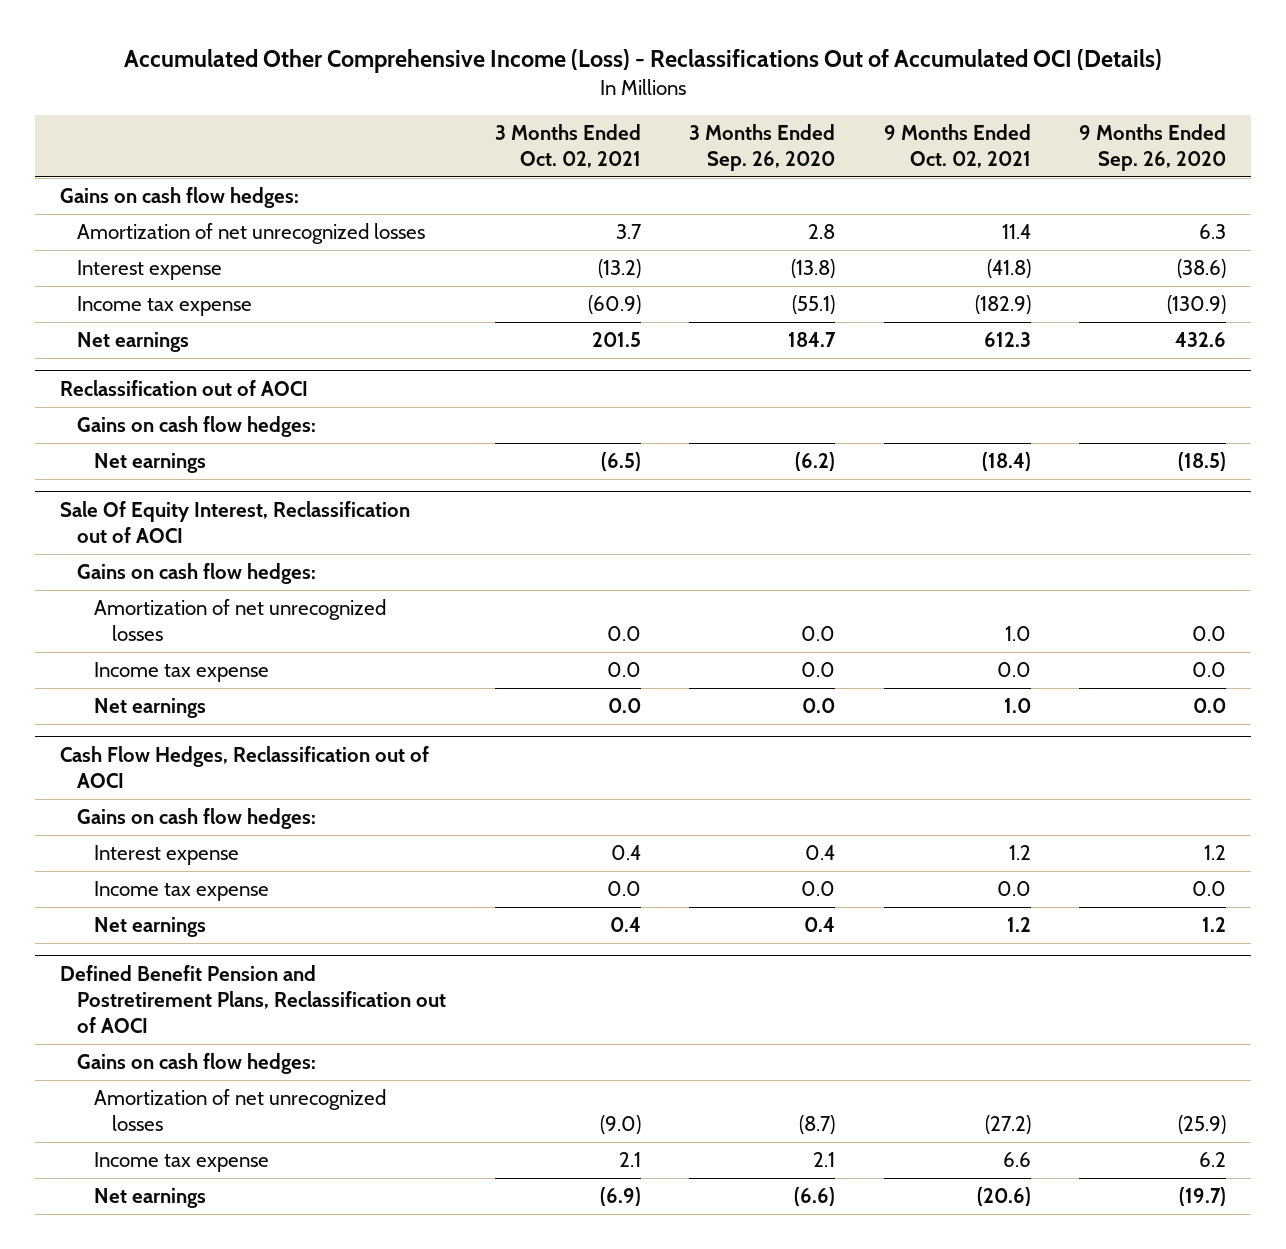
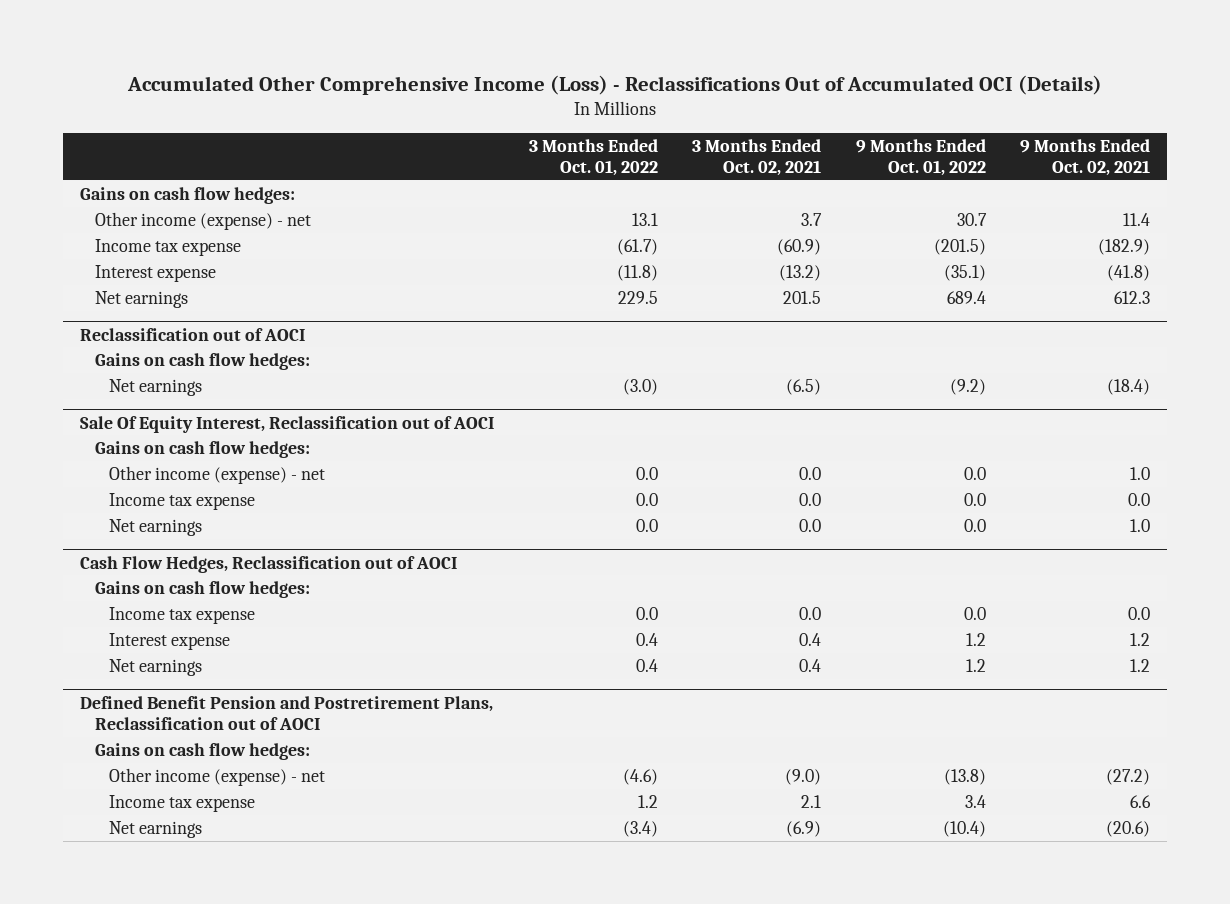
[689,124,836,172] 3 Months Ended Sep. 26, 2020 -> none
[1079,124,1227,172] 9 Months Ended Sep. 26, 2020 -> none
none -> [528,138,658,176] 3 Months Ended Oct. 01, 2022
none -> [855,138,986,176] 9 Months Ended Oct. 01, 2022
[77,222,426,244] Amortization of net unrecognized losses -> [94,211,311,230] Other income (expense) - net
[77,259,223,280] Interest expense -> [94,264,216,282] Interest expense
[94,598,387,641] Amortization of net unrecognized losses -> [109,465,326,484] Other income (expense) - net
[94,844,240,865] Interest expense -> [109,632,231,650] Interest expense
[94,1088,387,1131] Amortization of net unrecognized losses -> [109,767,326,786] Other income (expense) - net

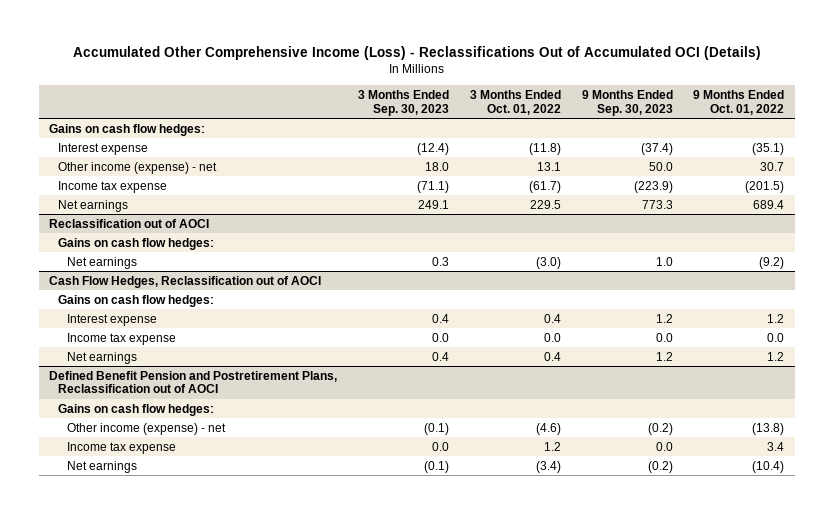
[692,138,822,176] 3 Months Ended Oct. 02, 2021 -> none
[1020,138,1151,176] 9 Months Ended Oct. 02, 2021 -> none
none -> [358,89,450,116] 3 Months Ended Sep. 30, 2023
none -> [581,89,673,116] 9 Months Ended Sep. 30, 2023
[94,264,216,282] Interest expense -> [58,142,149,155] Interest expense
[79,415,494,433] Sale Of Equity Interest, Reclassification out of AOCI -> none
[94,440,310,458] Gains on cash flow hedges: -> none
[109,465,326,484] Other income (expense) - net -> none
[109,492,256,510] Income tax expense -> none
[109,518,203,536] Net earnings -> none
[109,606,256,624] Income tax expense -> [67,332,177,345] Income tax expense

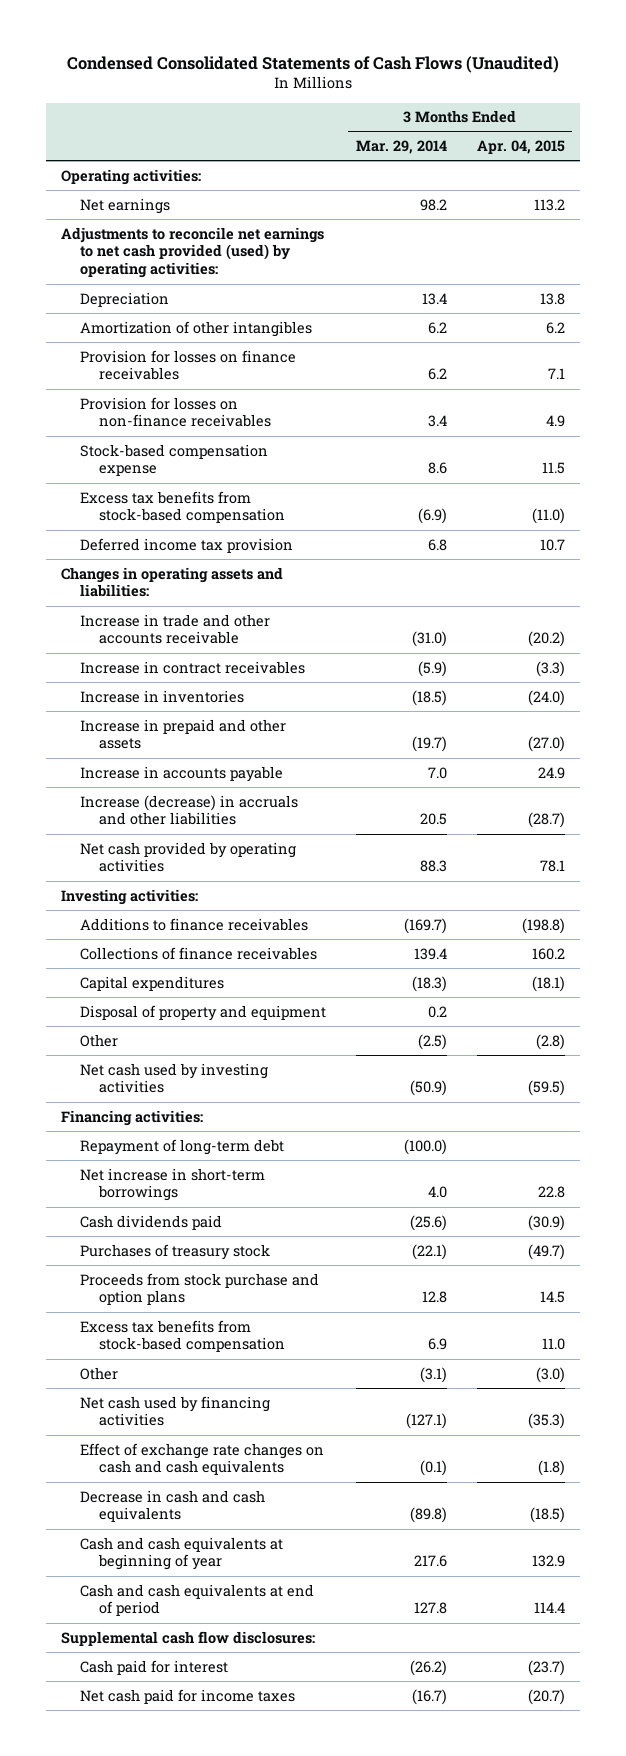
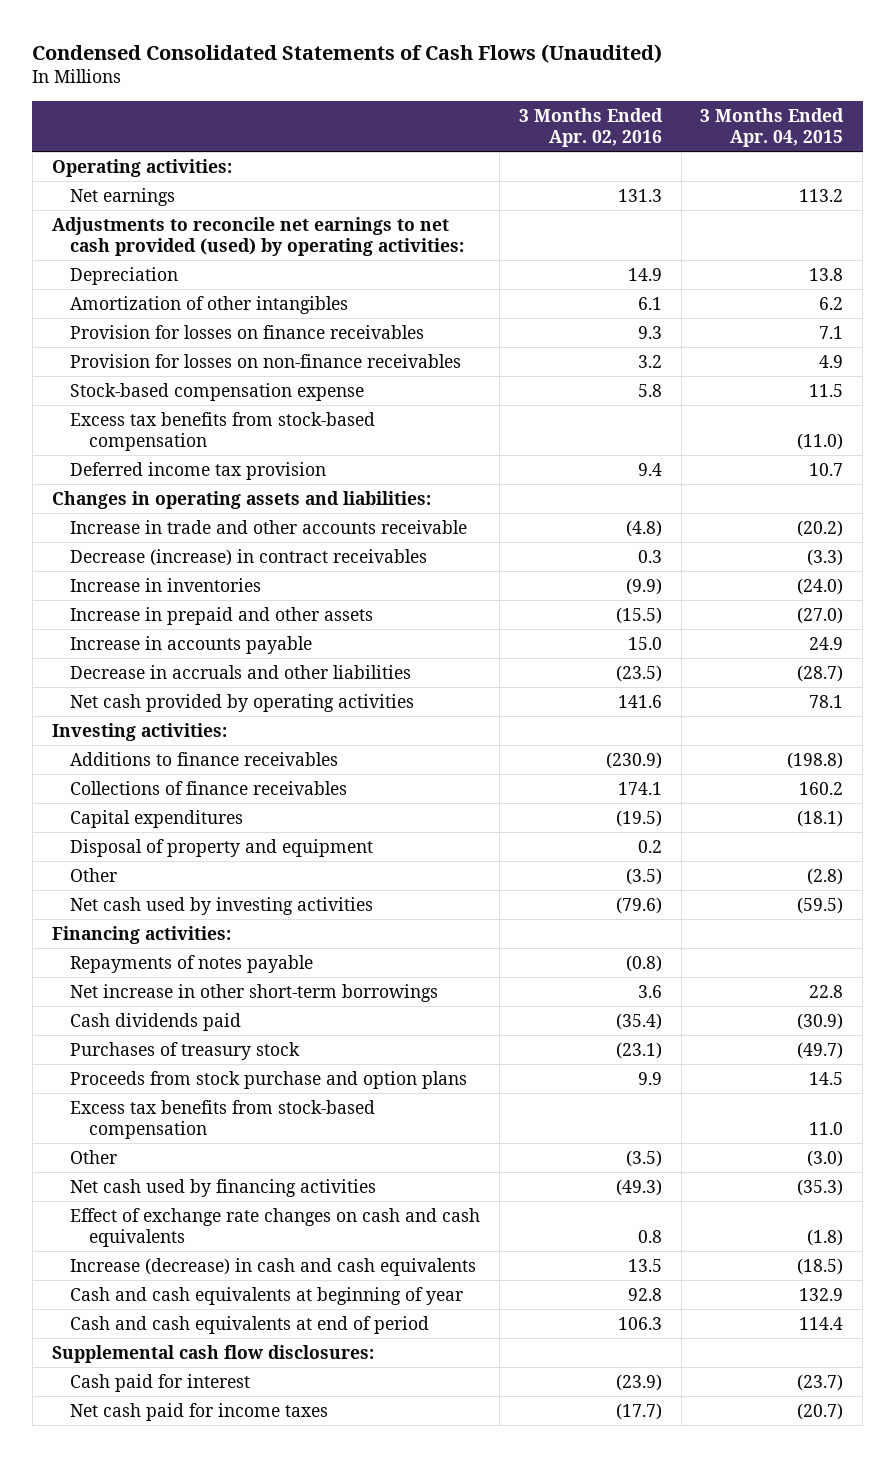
[355,139,447,154] Mar. 29, 2014 -> none
none -> [518,107,663,147] 3 Months Ended Apr. 02, 2016
[79,660,305,674] Increase in contract receivables -> [70,548,428,566] Decrease (increase) in contract receivables
[79,794,298,826] Increase (decrease) in accruals and other liabilities -> [70,664,412,679] Decrease in accruals and other liabilities
[79,1138,284,1155] Repayment of long-term debt -> none
none -> [70,954,314,973] Repayments of notes payable
[79,1167,265,1202] Net increase in short-term borrowings -> [70,983,439,1002] Net increase in other short-term borrowings
[79,1489,265,1523] Decrease in cash and cash equivalents -> [70,1257,477,1276] Increase (decrease) in cash and cash equivalents

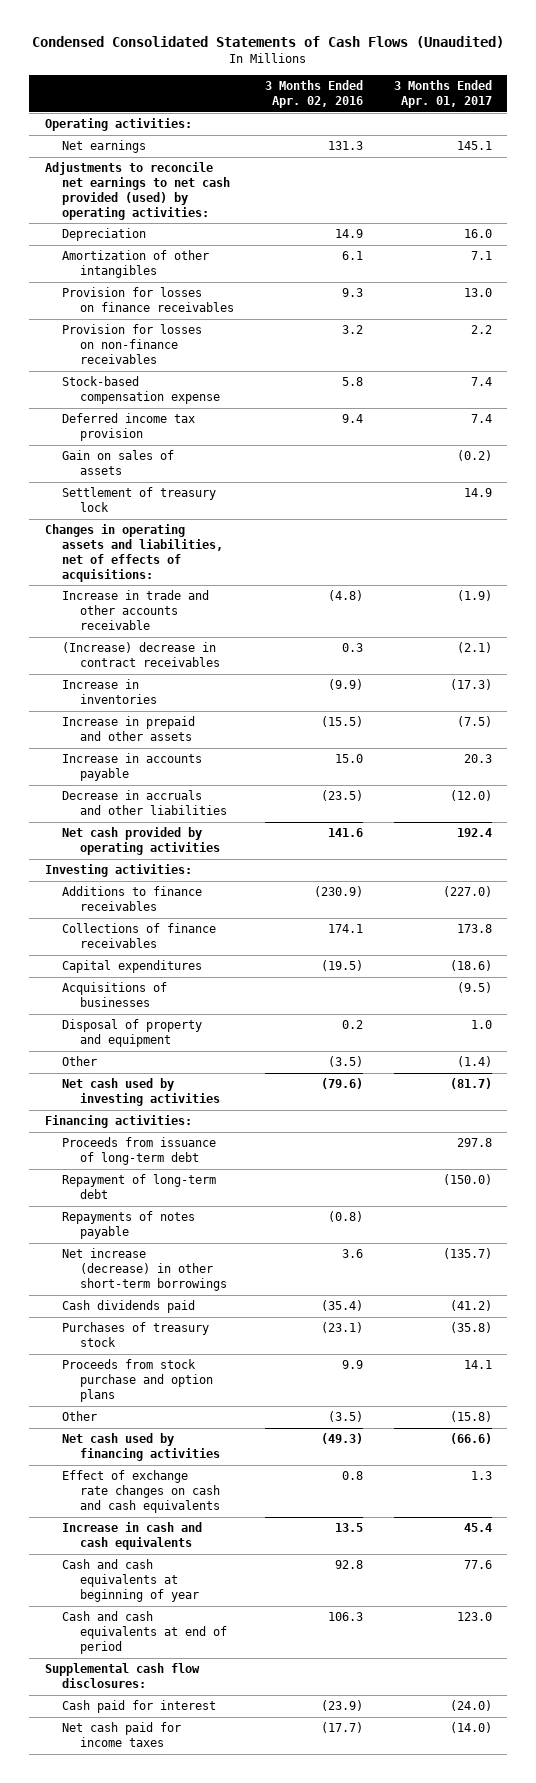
[700,107,845,147] 3 Months Ended Apr. 04, 2015 -> none
none -> [393,80,492,108] 3 Months Ended Apr. 01, 2017
[70,411,376,452] Excess tax benefits from stock-based compensation -> none
none -> [62,450,175,476] Gain on sales of assets
none -> [62,487,217,513] Settlement of treasury lock
[51,490,431,509] Changes in operating assets and liabilities: -> [44,524,224,582] Changes in operating assets and liabilities, net of effects of acquisitions:
[70,548,428,566] Decrease (increase) in contract receivables -> [62,642,221,668] (Increase) decrease in contract receivables
none -> [62,982,168,1008] Acquisitions of businesses
none -> [62,1137,217,1166] Proceeds from issuance of long-term debt
none -> [62,1174,217,1200] Repayment of long-term debt
[70,983,439,1002] Net increase in other short-term borrowings -> [62,1248,228,1291] Net increase (decrease) in other short-term borrowings
[70,1099,376,1140] Excess tax benefits from stock-based compensation -> none
[70,1257,477,1276] Increase (decrease) in cash and cash equivalents -> [62,1522,203,1551] Increase in cash and cash equivalents

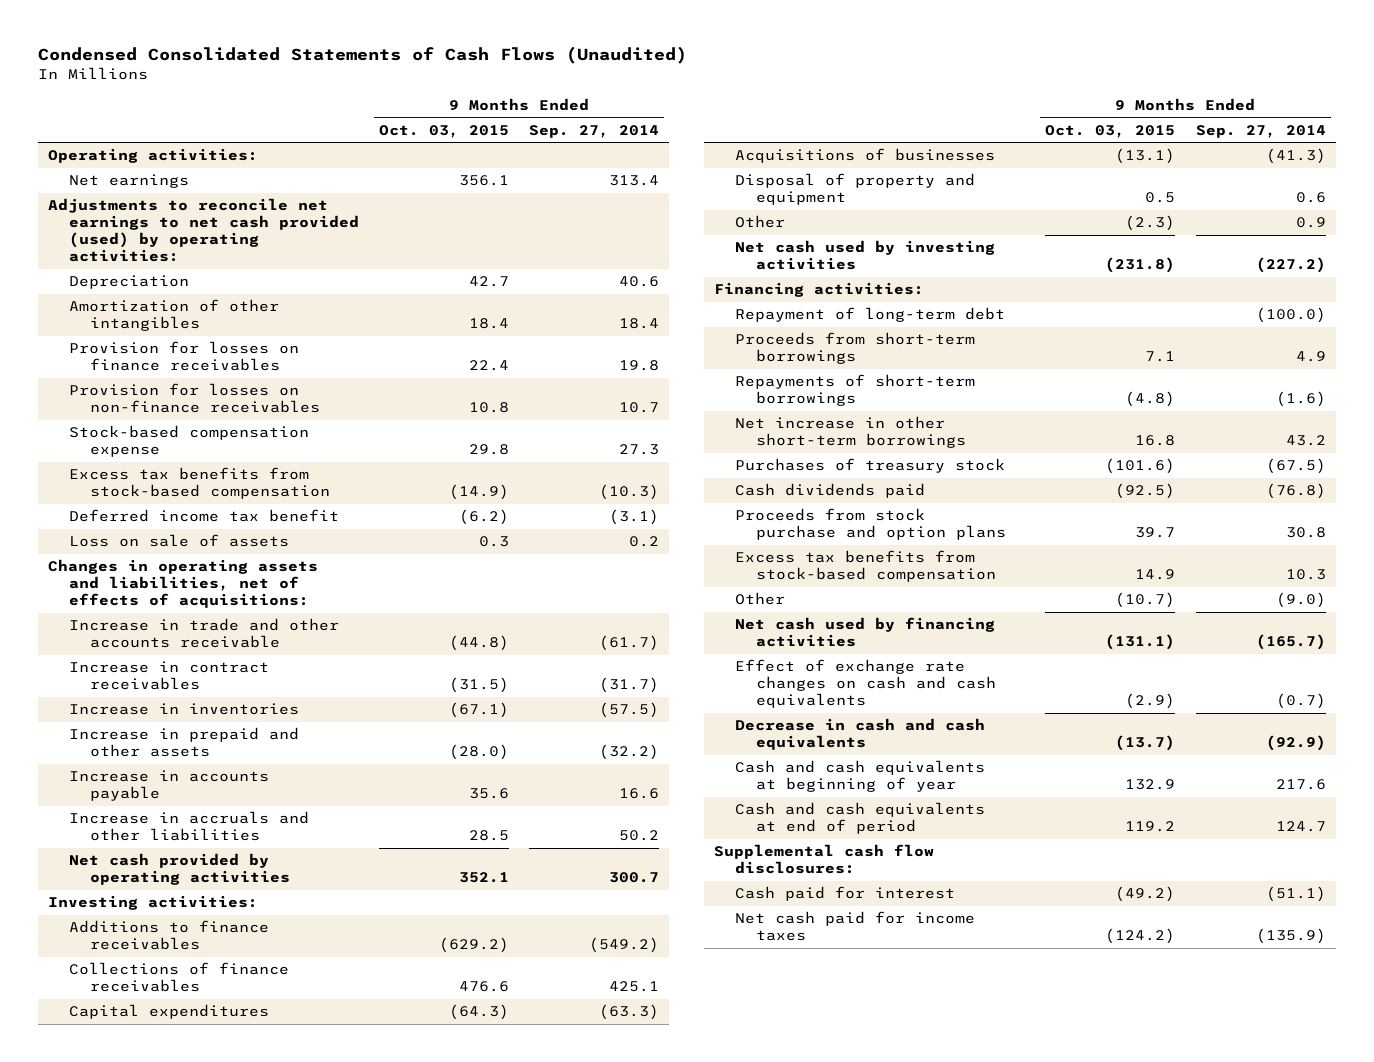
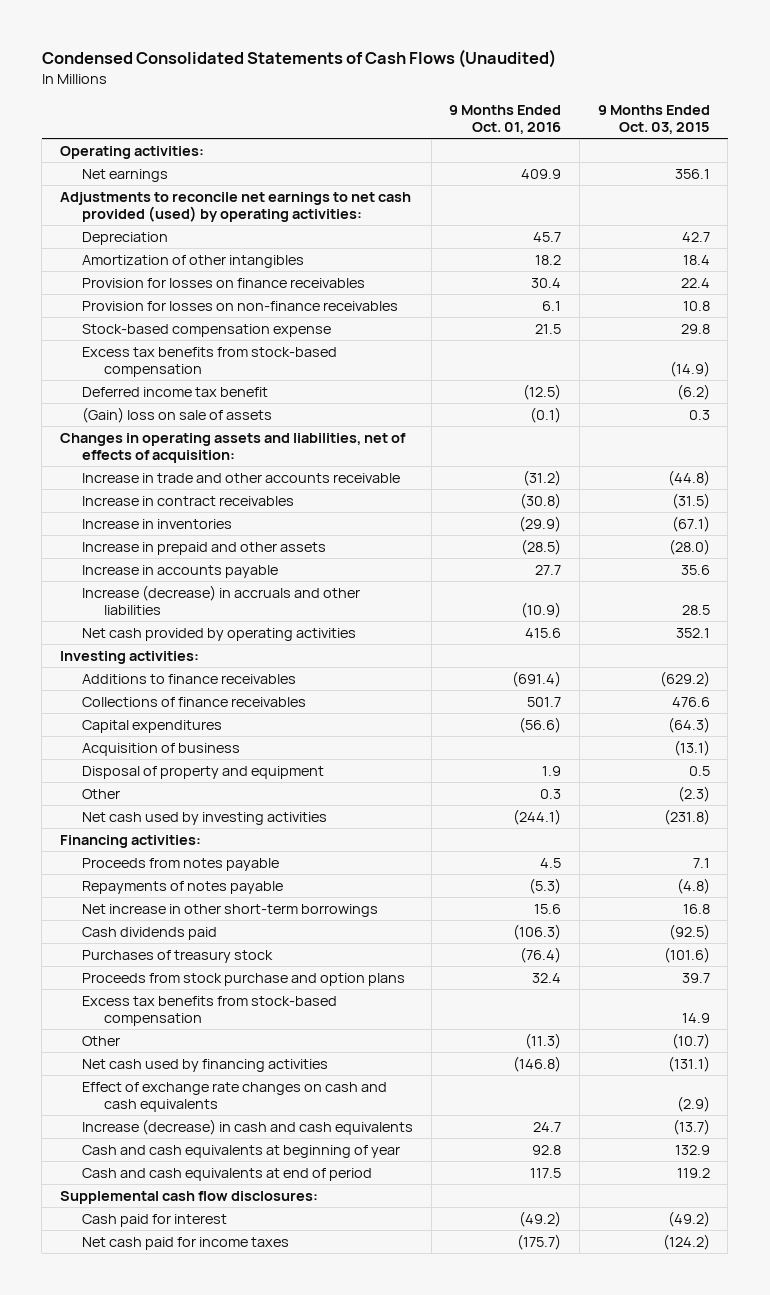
[529,124,660,138] Sep. 27, 2014 -> none
none -> [449,104,562,135] 9 Months Ended Oct. 01, 2016
[69,534,290,548] Loss on sale of assets -> [82,406,273,423] (Gain) loss on sale of assets
[48,559,319,609] Changes in operating assets and liabilities, net of effects of acquisitions: -> [60,432,407,464] Changes in operating assets and liabilities, net of effects of acquisition:
[69,811,310,842] Increase in accruals and other liabilities -> [82,584,361,616] Increase (decrease) in accruals and other liabilities
[735,148,996,164] Acquisitions of businesses -> [82,742,241,756] Acquisition of business
[735,307,1006,323] Repayment of long-term debt -> none
[735,332,976,365] Proceeds from short-term borrowings -> none
[735,374,976,407] Repayments of short-term borrowings -> none
none -> [82,857,280,871] Proceeds from notes payable
none -> [82,880,284,894] Repayments of notes payable
[735,458,1006,474] Purchases of treasury stock -> [82,949,274,963] Purchases of treasury stock
[735,718,986,751] Decrease in cash and cash equivalents -> [82,1118,414,1135] Increase (decrease) in cash and cash equivalents

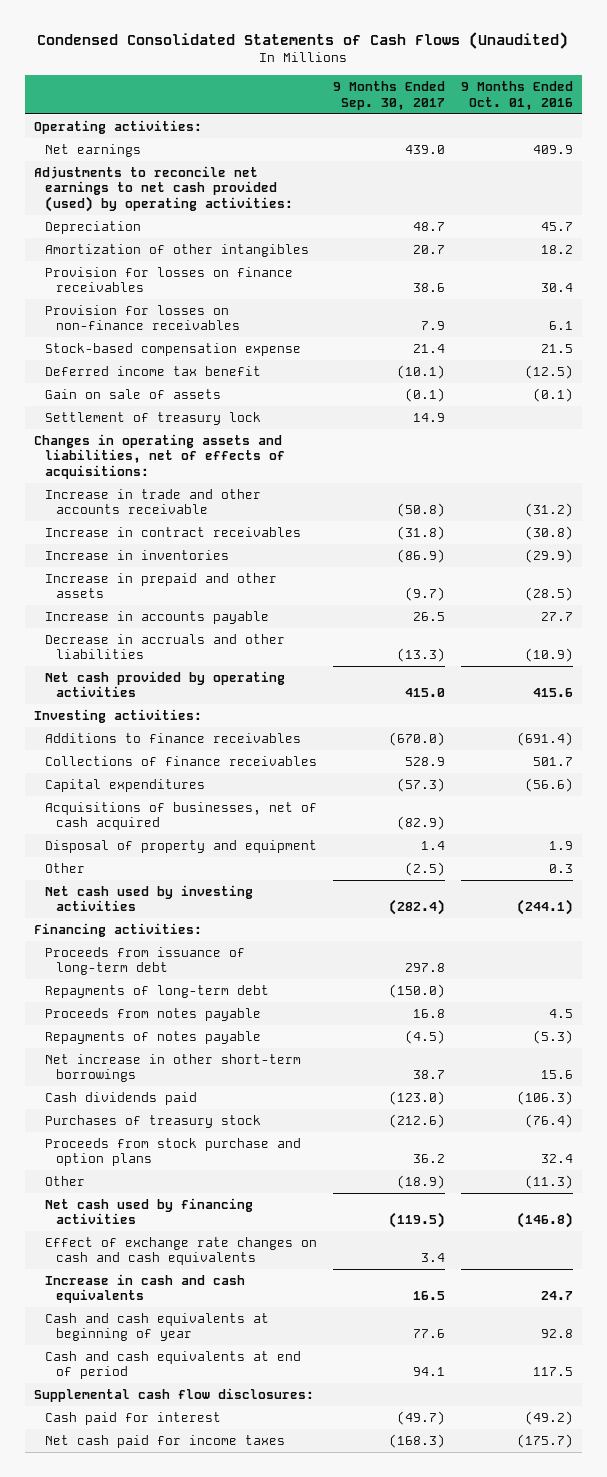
[597,104,710,135] 9 Months Ended Oct. 03, 2015 -> none
none -> [333,81,446,110] 9 Months Ended Sep. 30, 2017
[82,346,338,378] Excess tax benefits from stock-based compensation -> none
[82,406,273,423] (Gain) loss on sale of assets -> [44,388,221,399] Gain on sale of assets
none -> [44,411,261,425] Settlement of treasury lock
[60,432,407,464] Changes in operating assets and liabilities, net of effects of acquisition: -> [33,433,285,480] Changes in operating assets and liabilities, net of effects of acquisitions:
[82,584,361,616] Increase (decrease) in accruals and other liabilities -> [44,633,285,660] Decrease in accruals and other liabilities
[82,742,241,756] Acquisition of business -> [44,801,317,831] Acquisitions of businesses, net of cash acquired
none -> [44,946,245,976] Proceeds from issuance of long-term debt
none -> [44,984,269,998] Repayments of long-term debt
[82,995,338,1027] Excess tax benefits from stock-based compensation -> none
[82,1118,414,1135] Increase (decrease) in cash and cash equivalents -> [44,1273,245,1304] Increase in cash and cash equivalents

